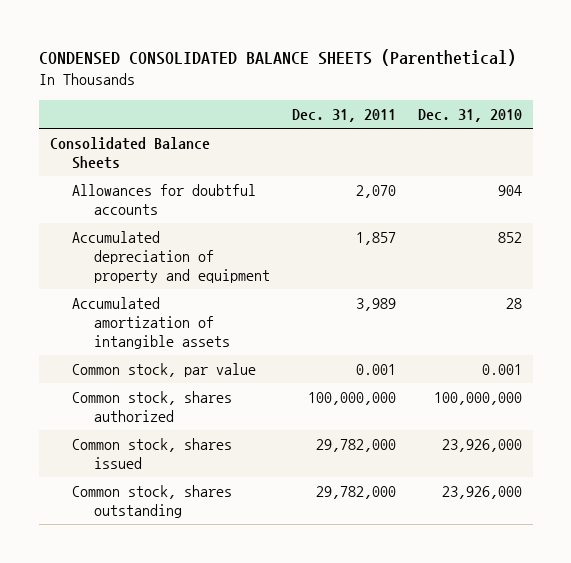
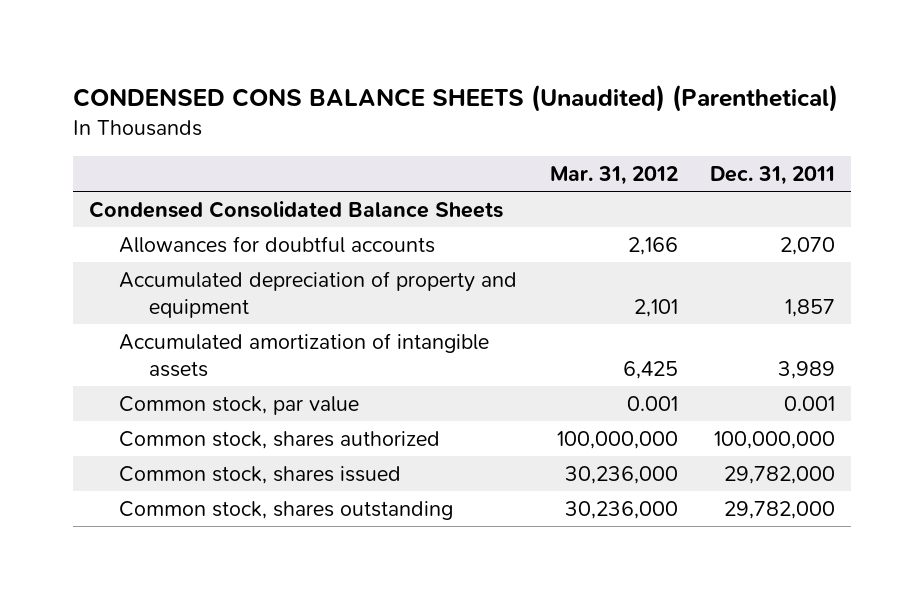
[38,49,516,67] CONDENSED CONSOLIDATED BALANCE SHEETS (Parenthetical) -> [72,84,838,113] CONDENSED CONS BALANCE SHEETS (Unaudited) (Parenthetical)
[417,109,522,123] Dec. 31, 2010 -> none
none -> [549,166,678,186] Mar. 31, 2012
[49,137,210,169] Consolidated Balance Sheets -> [88,200,503,218] Condensed Consolidated Balance Sheets

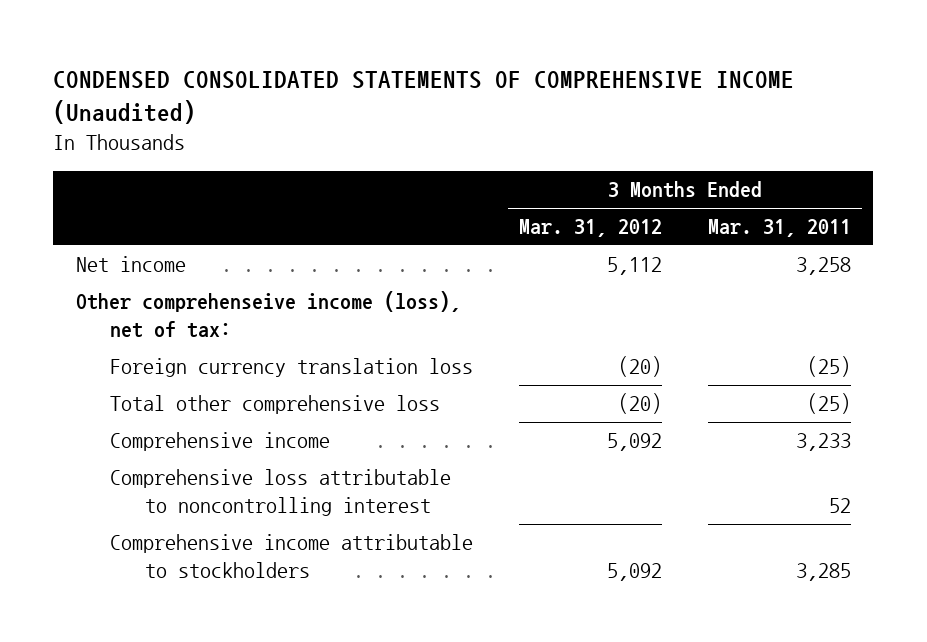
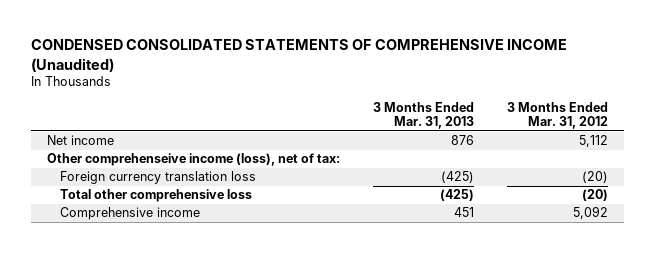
[707,219,851,238] Mar. 31, 2011 -> none
none -> [373,102,475,130] 3 Months Ended Mar. 31, 2013
[110,469,452,517] Comprehensive loss attributable to noncontrolling interest -> none
[110,534,474,579] Comprehensive income attributable to stockholders -> none

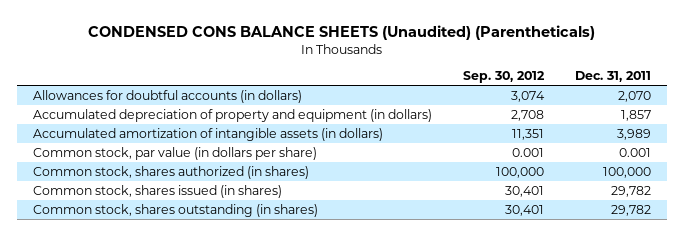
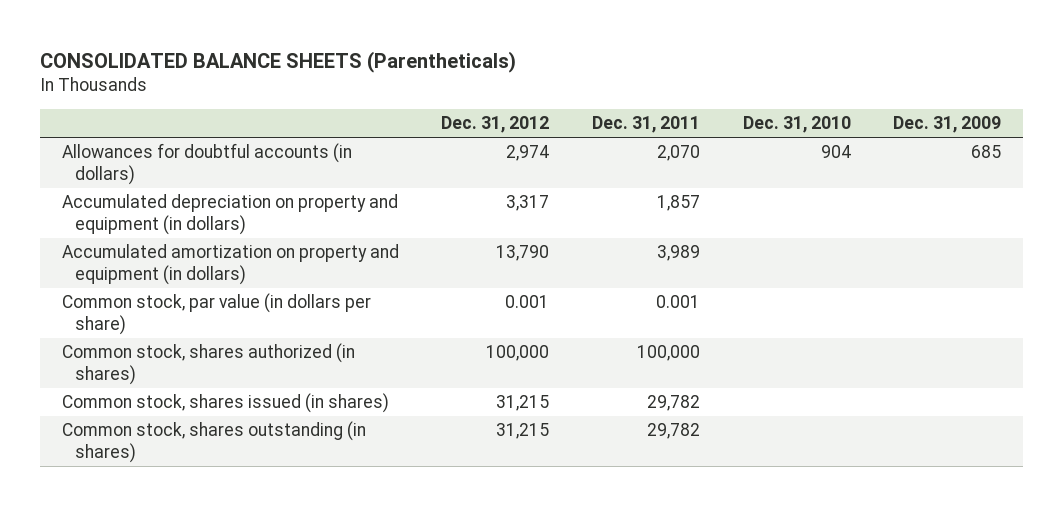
[88,24,596,40] CONDENSED CONS BALANCE SHEETS (Unaudited) (Parentheticals) -> [40,50,517,73] CONSOLIDATED BALANCE SHEETS (Parentheticals)
[463,71,546,84] Sep. 30, 2012 -> none
none -> [441,116,550,134] Dec. 31, 2012
none -> [742,116,851,134] Dec. 31, 2010
none -> [893,116,1002,134] Dec. 31, 2009
[32,108,432,122] Accumulated depreciation of property and equipment (in dollars) -> [61,194,398,235] Accumulated depreciation on property and equipment (in dollars)
[32,127,383,141] Accumulated amortization of intangible assets (in dollars) -> [61,244,399,285] Accumulated amortization on property and equipment (in dollars)

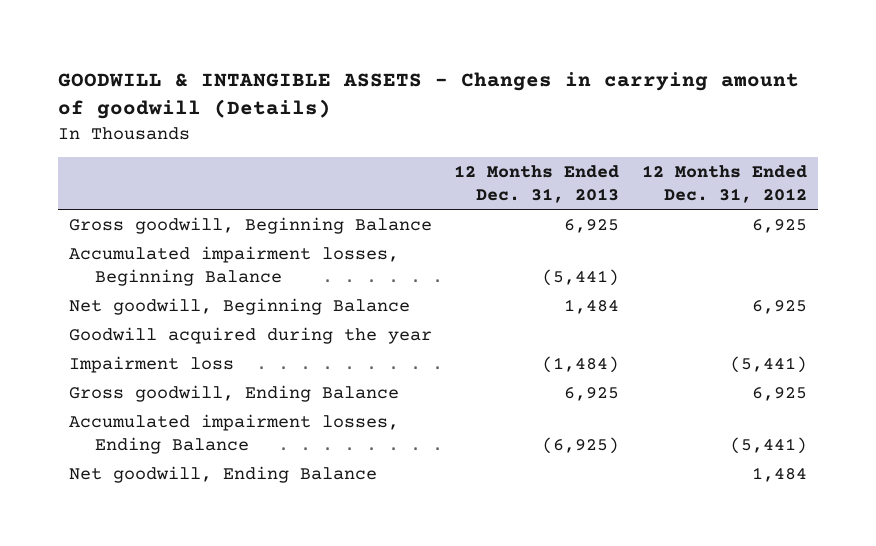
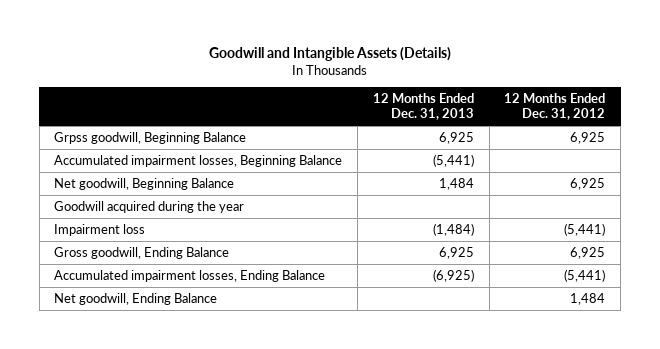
[57,72,799,120] GOODWILL & INTANGIBLE ASSETS - Changes in carrying amount of goodwill (Details) -> [208,47,451,62] Goodwill and Intangible Assets (Details)
[68,216,432,234] Gross goodwill, Beginning Balance -> [54,132,247,145] Grpss goodwill, Beginning Balance

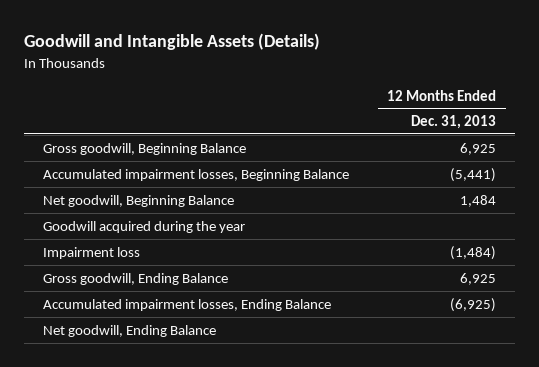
[504,93,606,120] 12 Months Ended Dec. 31, 2012 -> none
[54,132,247,145] Grpss goodwill, Beginning Balance -> [42,142,246,155] Gross goodwill, Beginning Balance

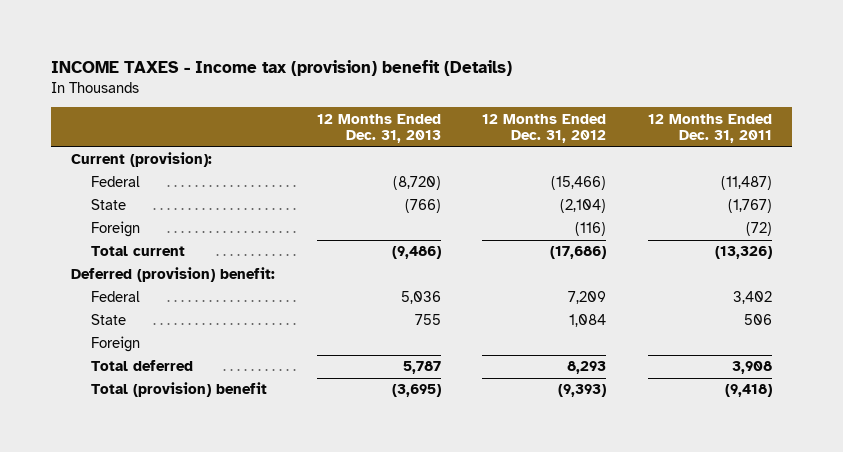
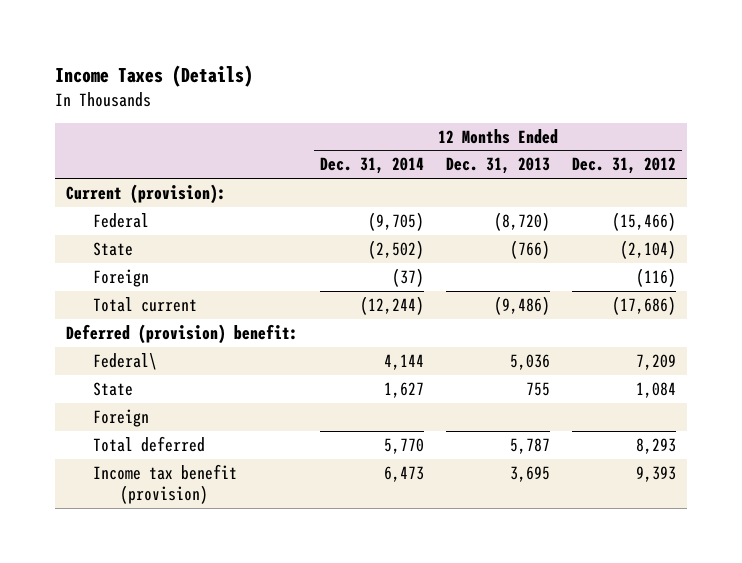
[50,60,512,77] INCOME TAXES - Income tax (provision) benefit (Details) -> [54,64,253,87] Income Taxes (Details)
[647,113,772,144] 12 Months Ended Dec. 31, 2011 -> none
none -> [319,157,424,175] Dec. 31, 2014
[91,291,141,303] Federal -> [93,352,158,370] Federal\
[91,382,268,398] Total (provision) benefit -> [93,463,238,504] Income tax benefit (provision)
[391,384,441,398] (3,695) -> [510,465,551,482] 3,695
[558,384,607,398] (9,393) -> [636,465,677,482] 9,393

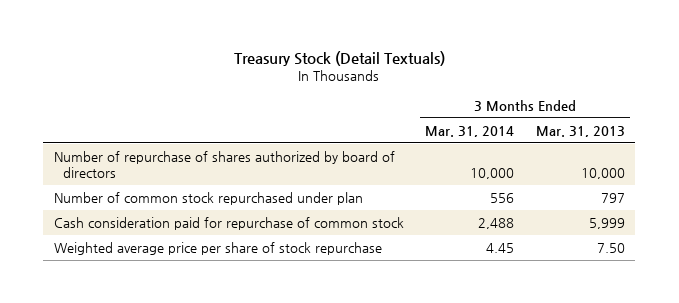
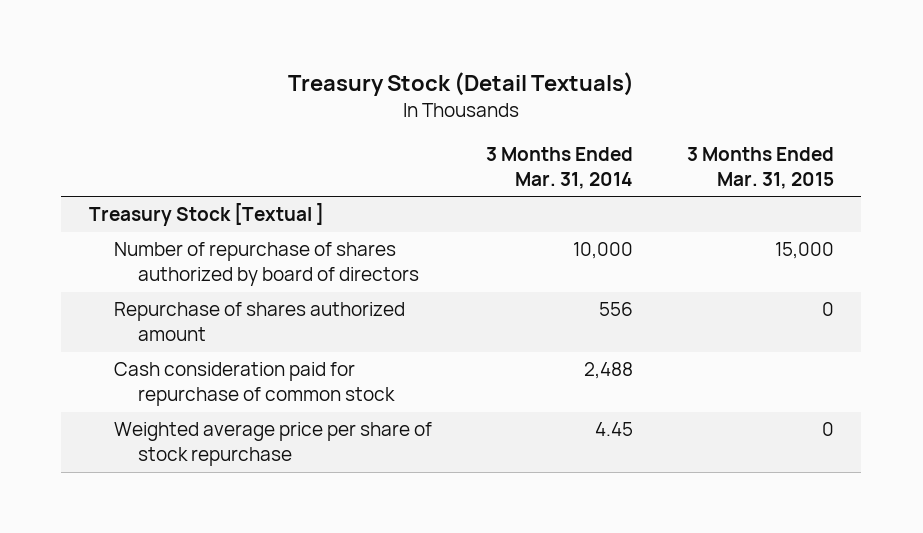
[535,125,625,137] Mar. 31, 2013 -> none
none -> [687,146,835,189] 3 Months Ended Mar. 31, 2015
none -> [88,203,324,227] Treasury Stock [Textual ]
[54,191,364,205] Number of common stock repurchased under plan -> [113,302,405,342] Repurchase of shares authorized amount

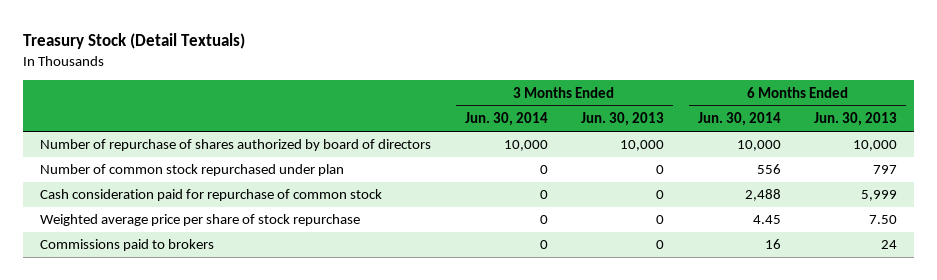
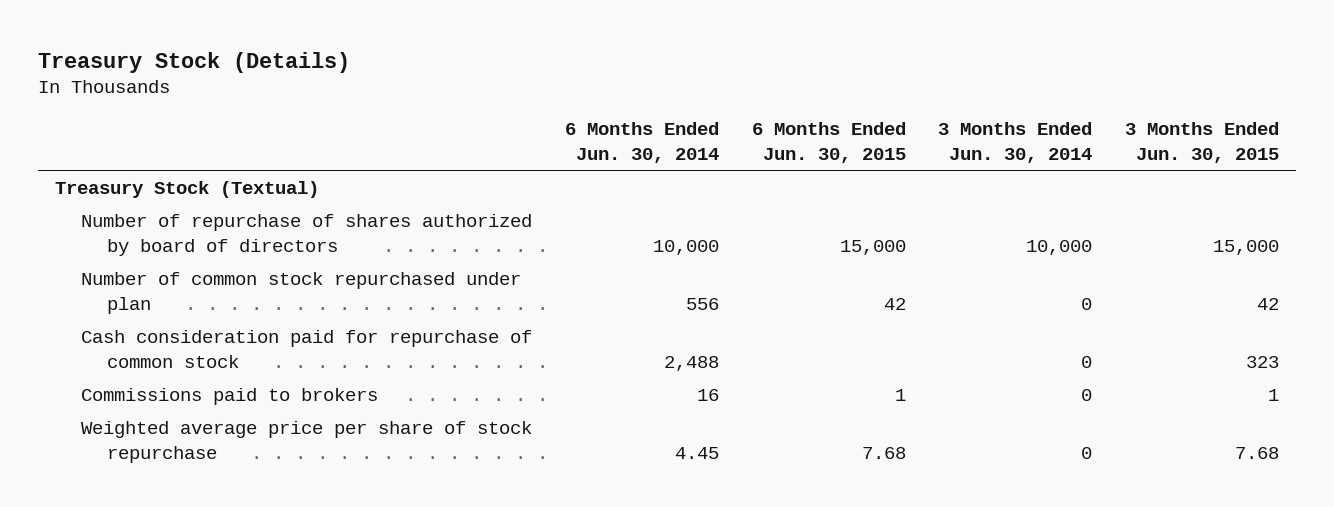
[23,32,246,49] Treasury Stock (Detail Textuals) -> [38,51,351,73] Treasury Stock (Details)
[581,111,665,126] Jun. 30, 2013 -> none
[814,111,898,126] Jun. 30, 2013 -> none
none -> [751,122,906,164] 6 Months Ended Jun. 30, 2015
none -> [1125,122,1280,164] 3 Months Ended Jun. 30, 2015
none -> [54,180,319,198] Treasury Stock (Textual)
[40,214,361,227] Weighted average price per share of stock repurchase -> [80,420,532,463] Weighted average price per share of stock repurchase

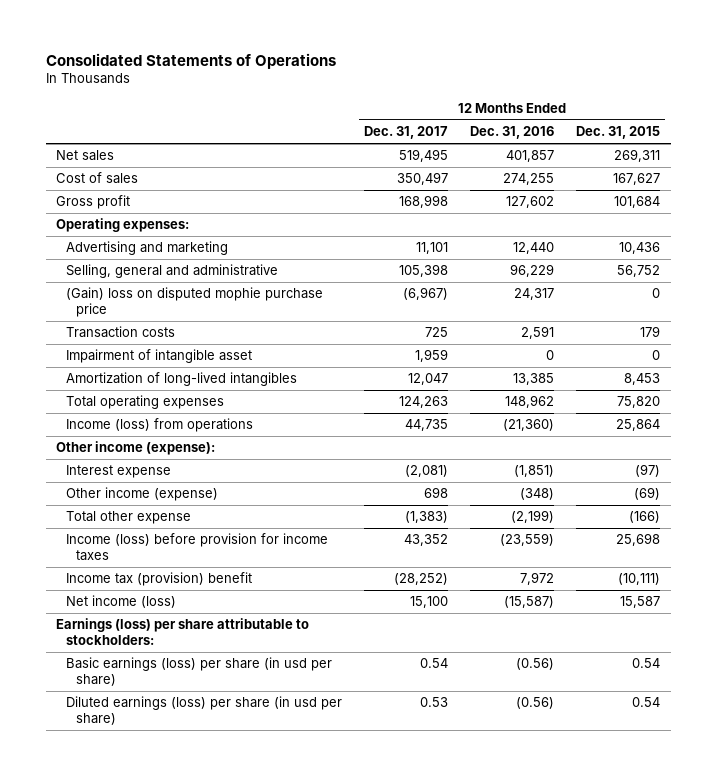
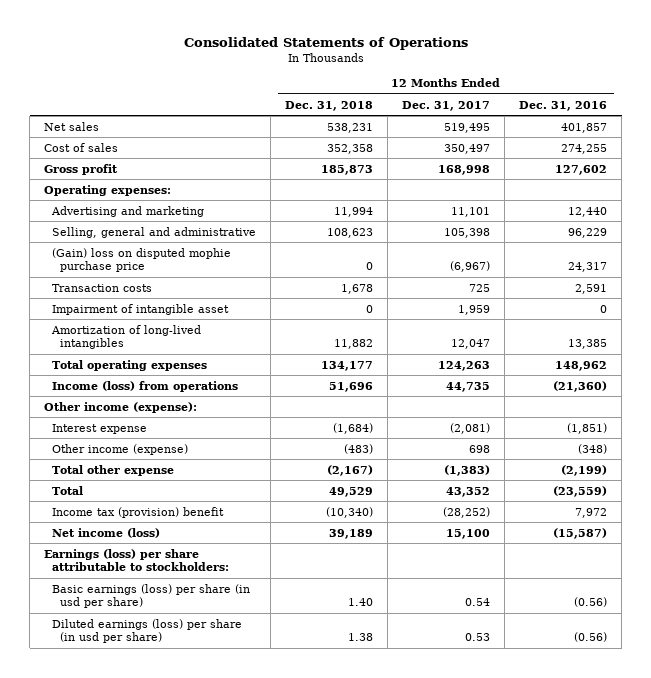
[575,126,660,140] Dec. 31, 2015 -> none
none -> [285,100,374,111] Dec. 31, 2018
[66,533,329,561] Income (loss) before provision for income taxes -> [52,485,84,495] Total

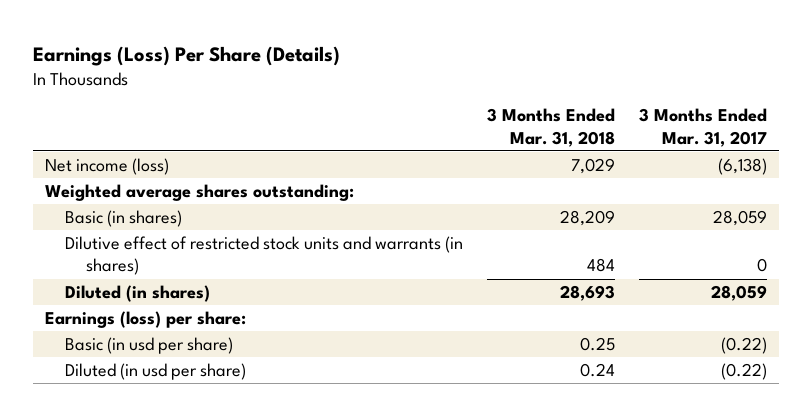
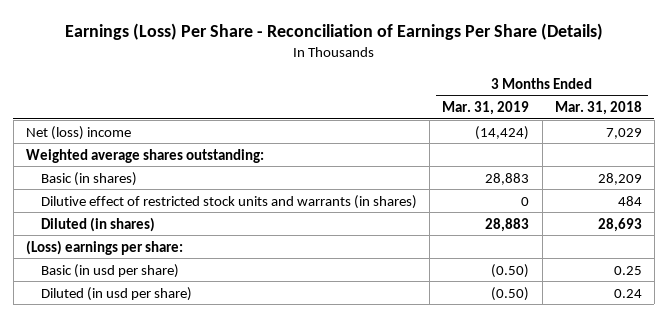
[33,45,341,66] Earnings (Loss) Per Share (Details) -> [64,22,603,40] Earnings (Loss) Per Share - Reconciliation of Earnings Per Share (Details)
[639,108,768,147] 3 Months Ended Mar. 31, 2017 -> none
none -> [442,100,530,115] Mar. 31, 2019
[44,158,169,176] Net income (loss) -> [26,125,132,140] Net (loss) income
[44,311,246,329] Earnings (loss) per share: -> [26,239,184,255] (Loss) earnings per share:

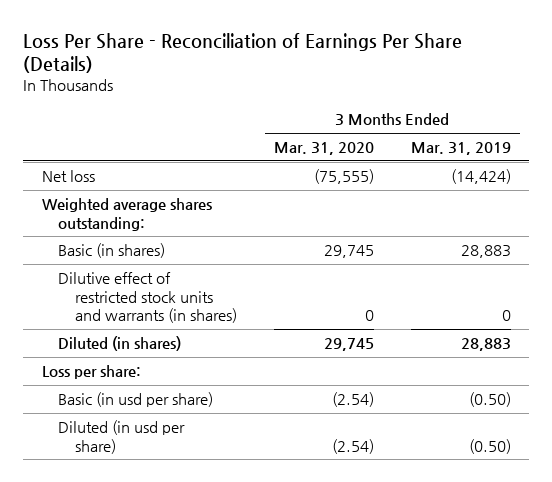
[64,22,603,40] Earnings (Loss) Per Share - Reconciliation of Earnings Per Share (Details) -> [23,32,463,73] Loss Per Share - Reconciliation of Earnings Per Share (Details)
[554,100,642,115] Mar. 31, 2018 -> none
none -> [273,142,374,156] Mar. 31, 2020
[26,125,132,140] Net (loss) income -> [41,170,95,183] Net loss
[26,239,184,255] (Loss) earnings per share: -> [41,365,141,380] Loss per share:

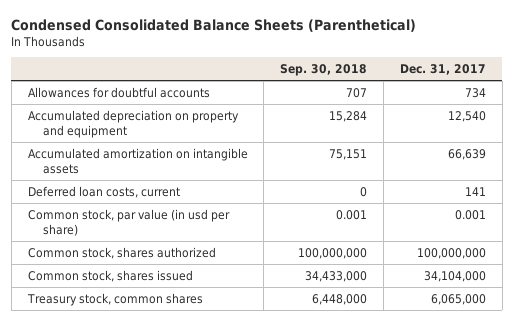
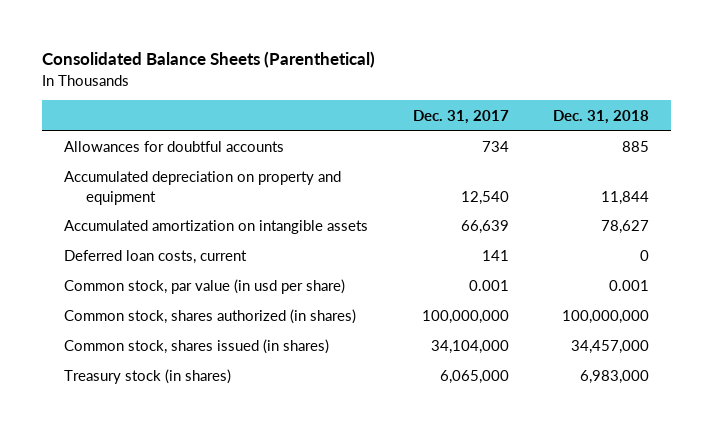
[11,18,417,32] Condensed Consolidated Balance Sheets (Parenthetical) -> [42,51,376,69] Consolidated Balance Sheets (Parenthetical)
[280,63,368,76] Sep. 30, 2018 -> none
none -> [552,109,649,124] Dec. 31, 2018
[27,246,216,259] Common stock, shares authorized -> [64,309,357,325] Common stock, shares authorized (in shares)
[27,269,193,282] Common stock, shares issued -> [64,339,330,355] Common stock, shares issued (in shares)
[26,292,203,306] Treasury stock, common shares -> [64,369,232,385] Treasury stock (in shares)

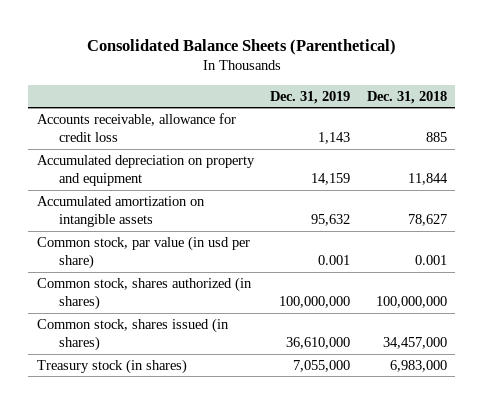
[412,109,509,124] Dec. 31, 2017 -> none
none -> [270,90,351,104] Dec. 31, 2019
[64,141,285,153] Allowances for doubtful accounts -> [36,112,236,143] Accounts receivable, allowance for credit loss
[64,250,248,265] Deferred loan costs, current -> none

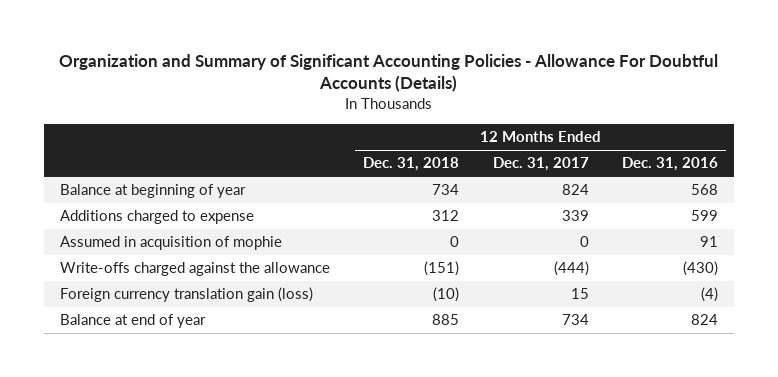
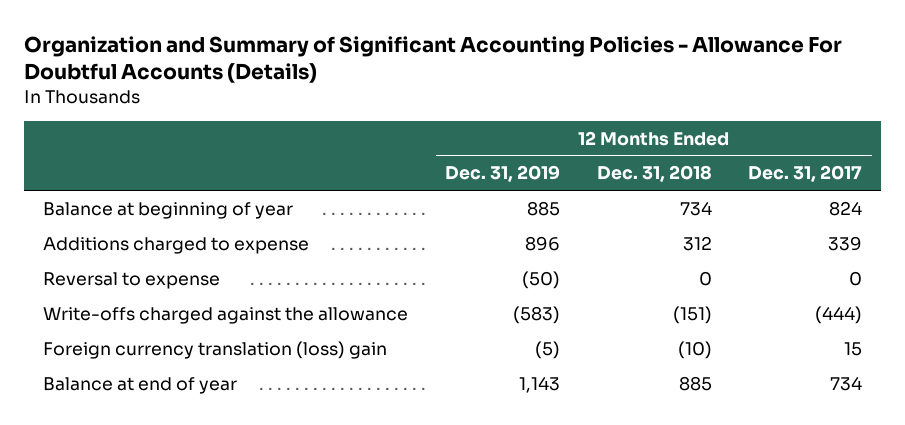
[621,157,718,172] Dec. 31, 2016 -> none
none -> [444,165,560,183] Dec. 31, 2019
[60,236,283,251] Assumed in acquisition of mophie -> [42,271,220,289] Reversal to expense
[60,287,314,303] Foreign currency translation gain (loss) -> [42,340,387,359] Foreign currency translation (loss) gain

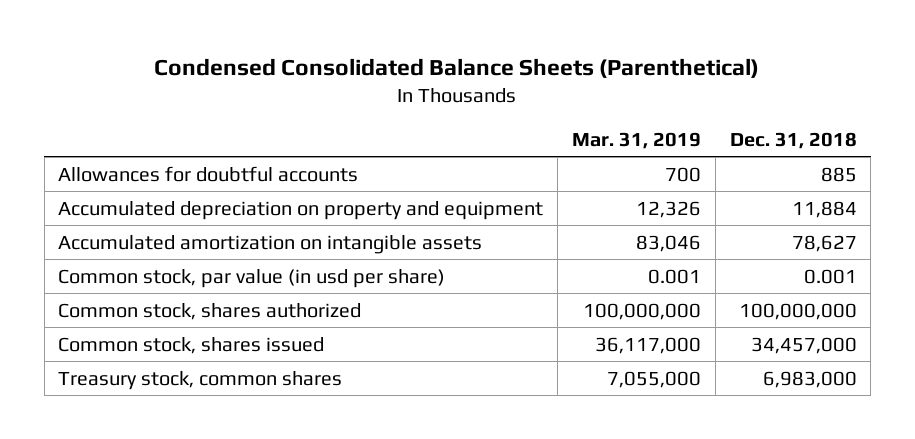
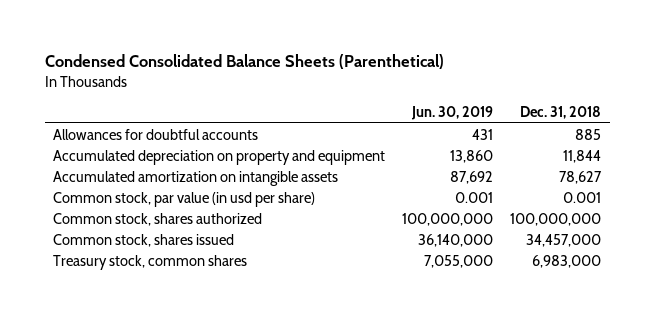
[571,131,701,149] Mar. 31, 2019 -> none
none -> [411,106,494,121] Jun. 30, 2019
[791,200,857,218] 11,884 -> [563,149,602,163] 11,844

